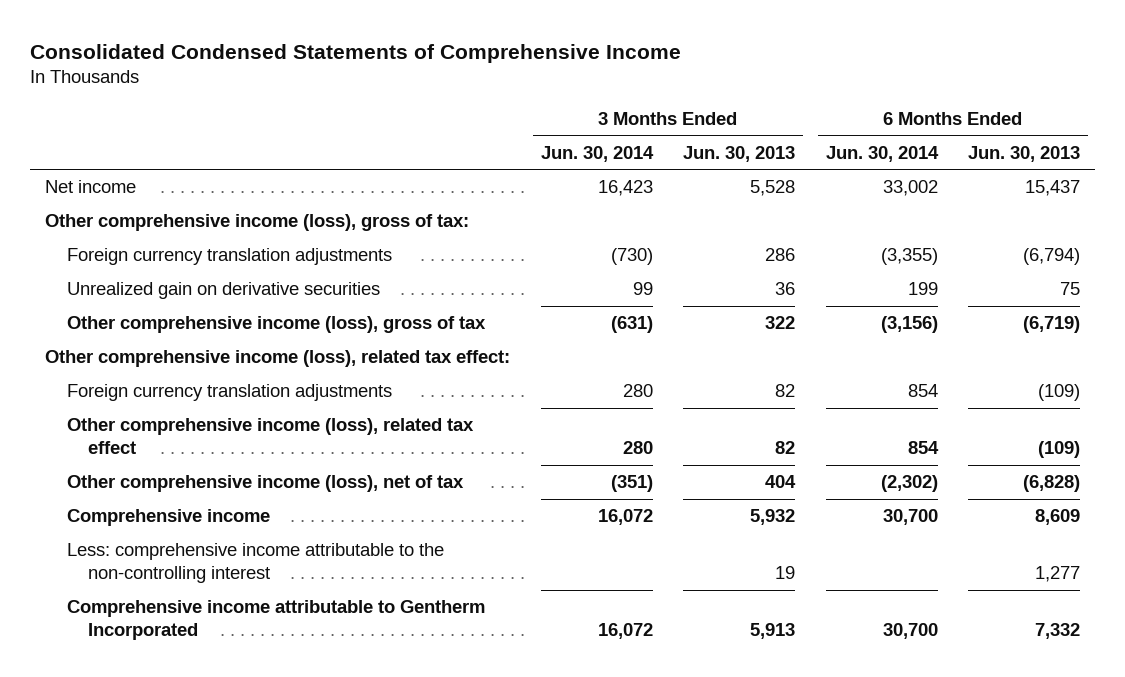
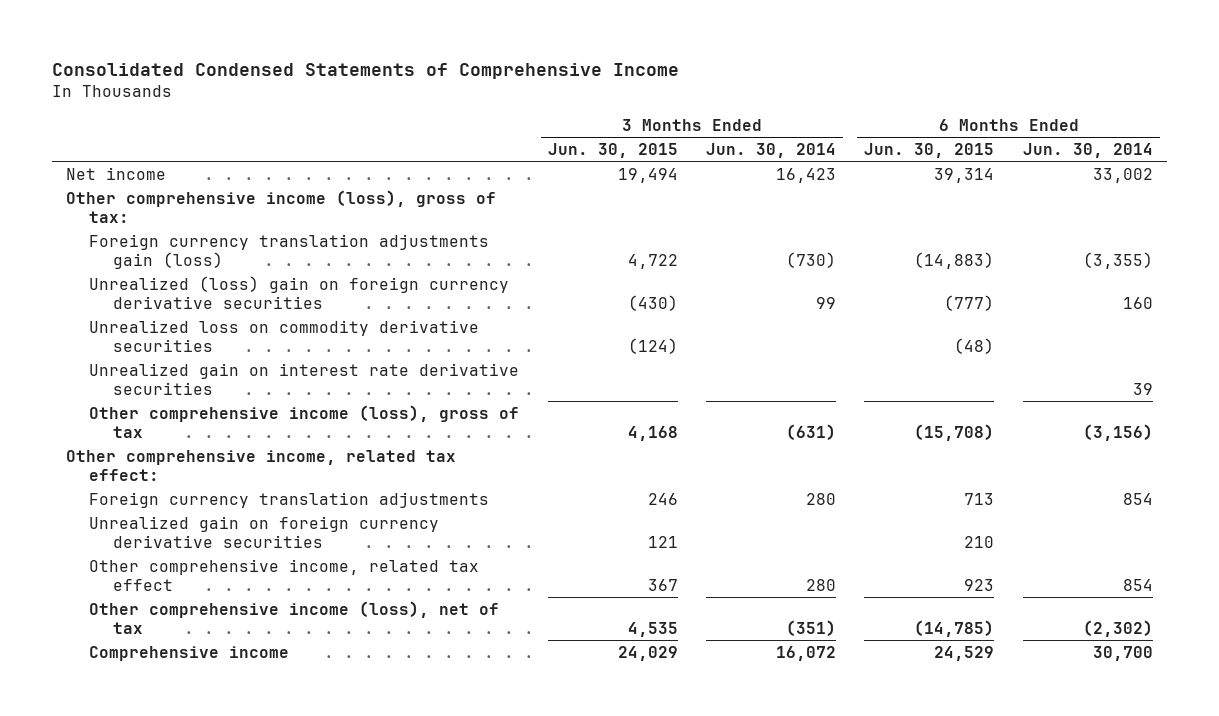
[683,145,796,162] Jun. 30, 2013 -> none
[968,145,1081,162] Jun. 30, 2013 -> none
none -> [547,142,678,158] Jun. 30, 2015
none -> [864,142,995,158] Jun. 30, 2015
[66,248,392,266] Foreign currency translation adjustments -> [89,233,490,269] Foreign currency translation adjustments gain (loss)
[66,282,380,300] Unrealized gain on derivative securities -> [89,275,510,309] Unrealized (loss) gain on foreign currency derivative securities
[907,282,938,296] 199 -> [1122,296,1153,309] 160
none -> [89,319,480,352] Unrealized loss on commodity derivative securities
none -> [89,362,520,395] Unrealized gain on interest rate derivative securities
[45,350,511,368] Other comprehensive income (loss), related tax effect: -> [66,449,457,481] Other comprehensive income, related tax effect:
none -> [89,515,440,548] Unrealized gain on foreign currency derivative securities
[66,418,474,455] Other comprehensive income (loss), related tax effect -> [89,558,480,591] Other comprehensive income, related tax effect
[66,543,444,584] Less: comprehensive income attributable to the non-controlling interest -> none
[66,600,485,641] Comprehensive income attributable to Gentherm Incorporated -> none

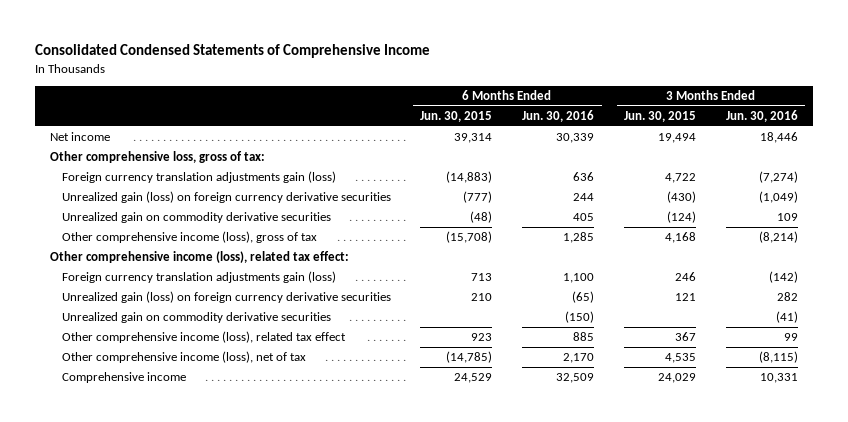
[706,142,837,158] Jun. 30, 2014 -> none
[1022,142,1153,158] Jun. 30, 2014 -> none
none -> [522,109,595,122] Jun. 30, 2016
none -> [725,109,798,122] Jun. 30, 2016
[66,189,497,223] Other comprehensive income (loss), gross of tax: -> [50,151,266,164] Other comprehensive loss, gross of tax:
[89,362,520,395] Unrealized gain on interest rate derivative securities -> none
[89,275,510,309] Unrealized (loss) gain on foreign currency derivative securities -> [61,191,391,204] Unrealized gain (loss) on foreign currency derivative securities
[89,319,480,352] Unrealized loss on commodity derivative securities -> [61,212,331,224] Unrealized gain on commodity derivative securities
[66,449,457,481] Other comprehensive income, related tax effect: -> [50,251,350,264] Other comprehensive income (loss), related tax effect:
[89,491,490,508] Foreign currency translation adjustments -> [61,271,336,284] Foreign currency translation adjustments gain (loss)
[89,515,440,548] Unrealized gain on foreign currency derivative securities -> [61,291,391,304] Unrealized gain (loss) on foreign currency derivative securities
none -> [61,312,331,324] Unrealized gain on commodity derivative securities
[89,558,480,591] Other comprehensive income, related tax effect -> [61,331,346,344] Other comprehensive income (loss), related tax effect

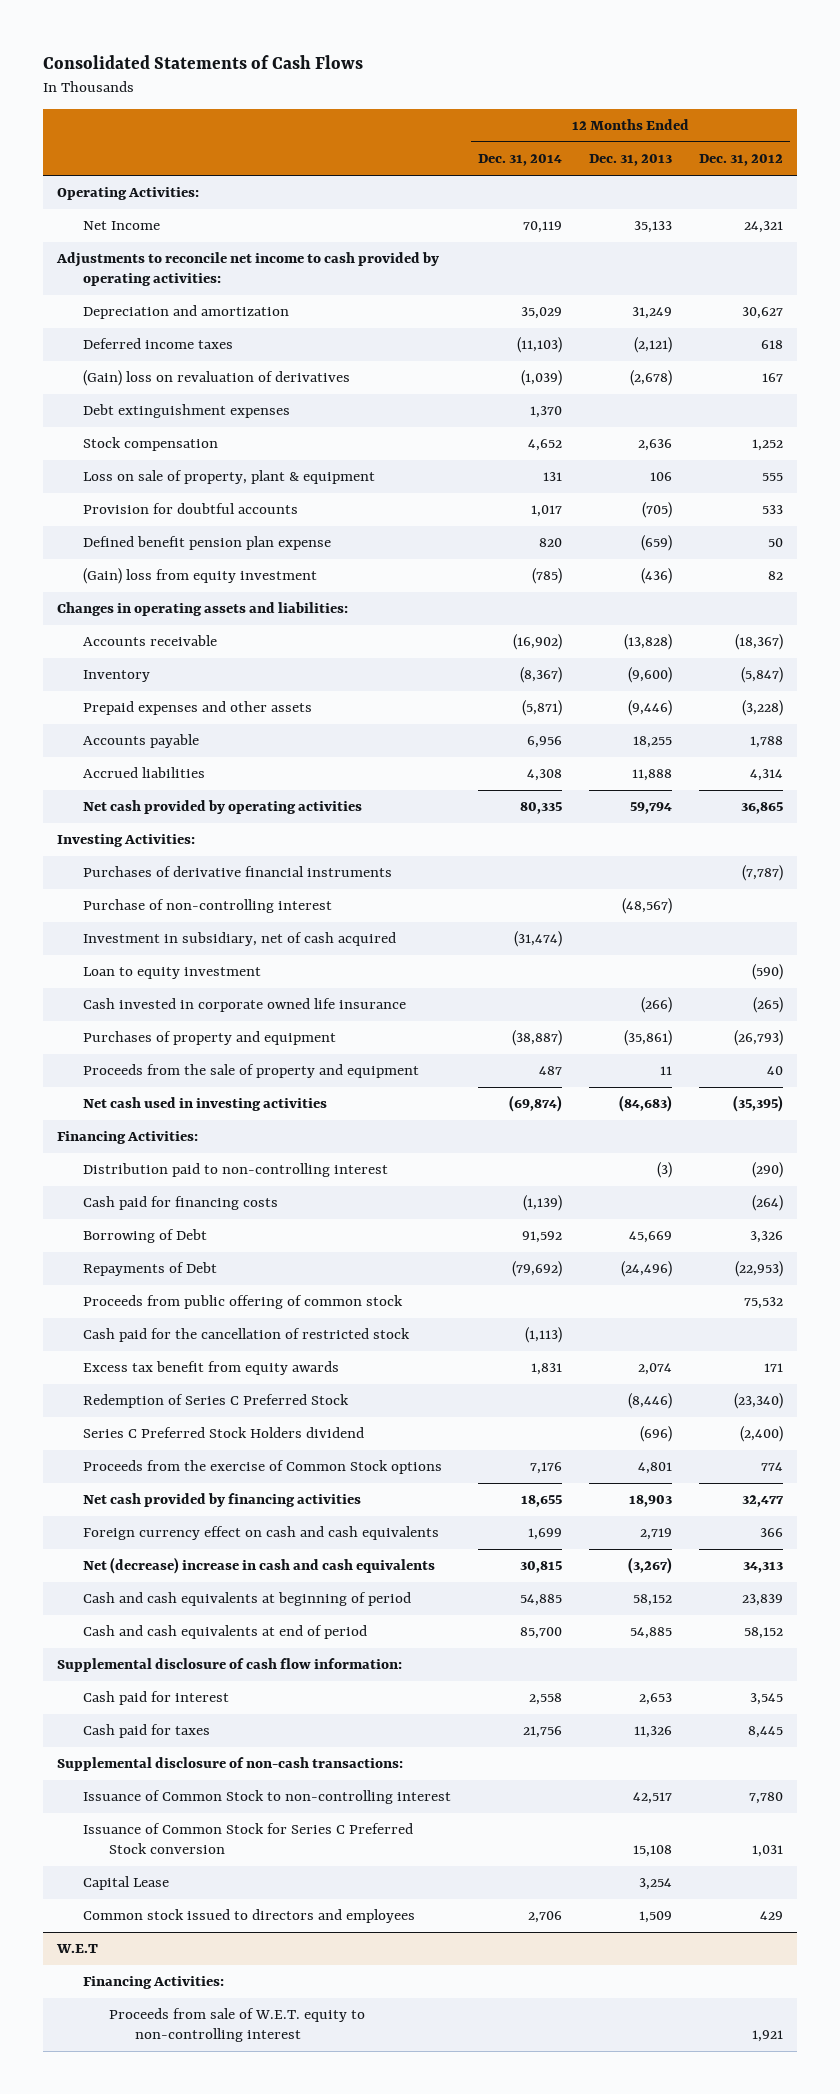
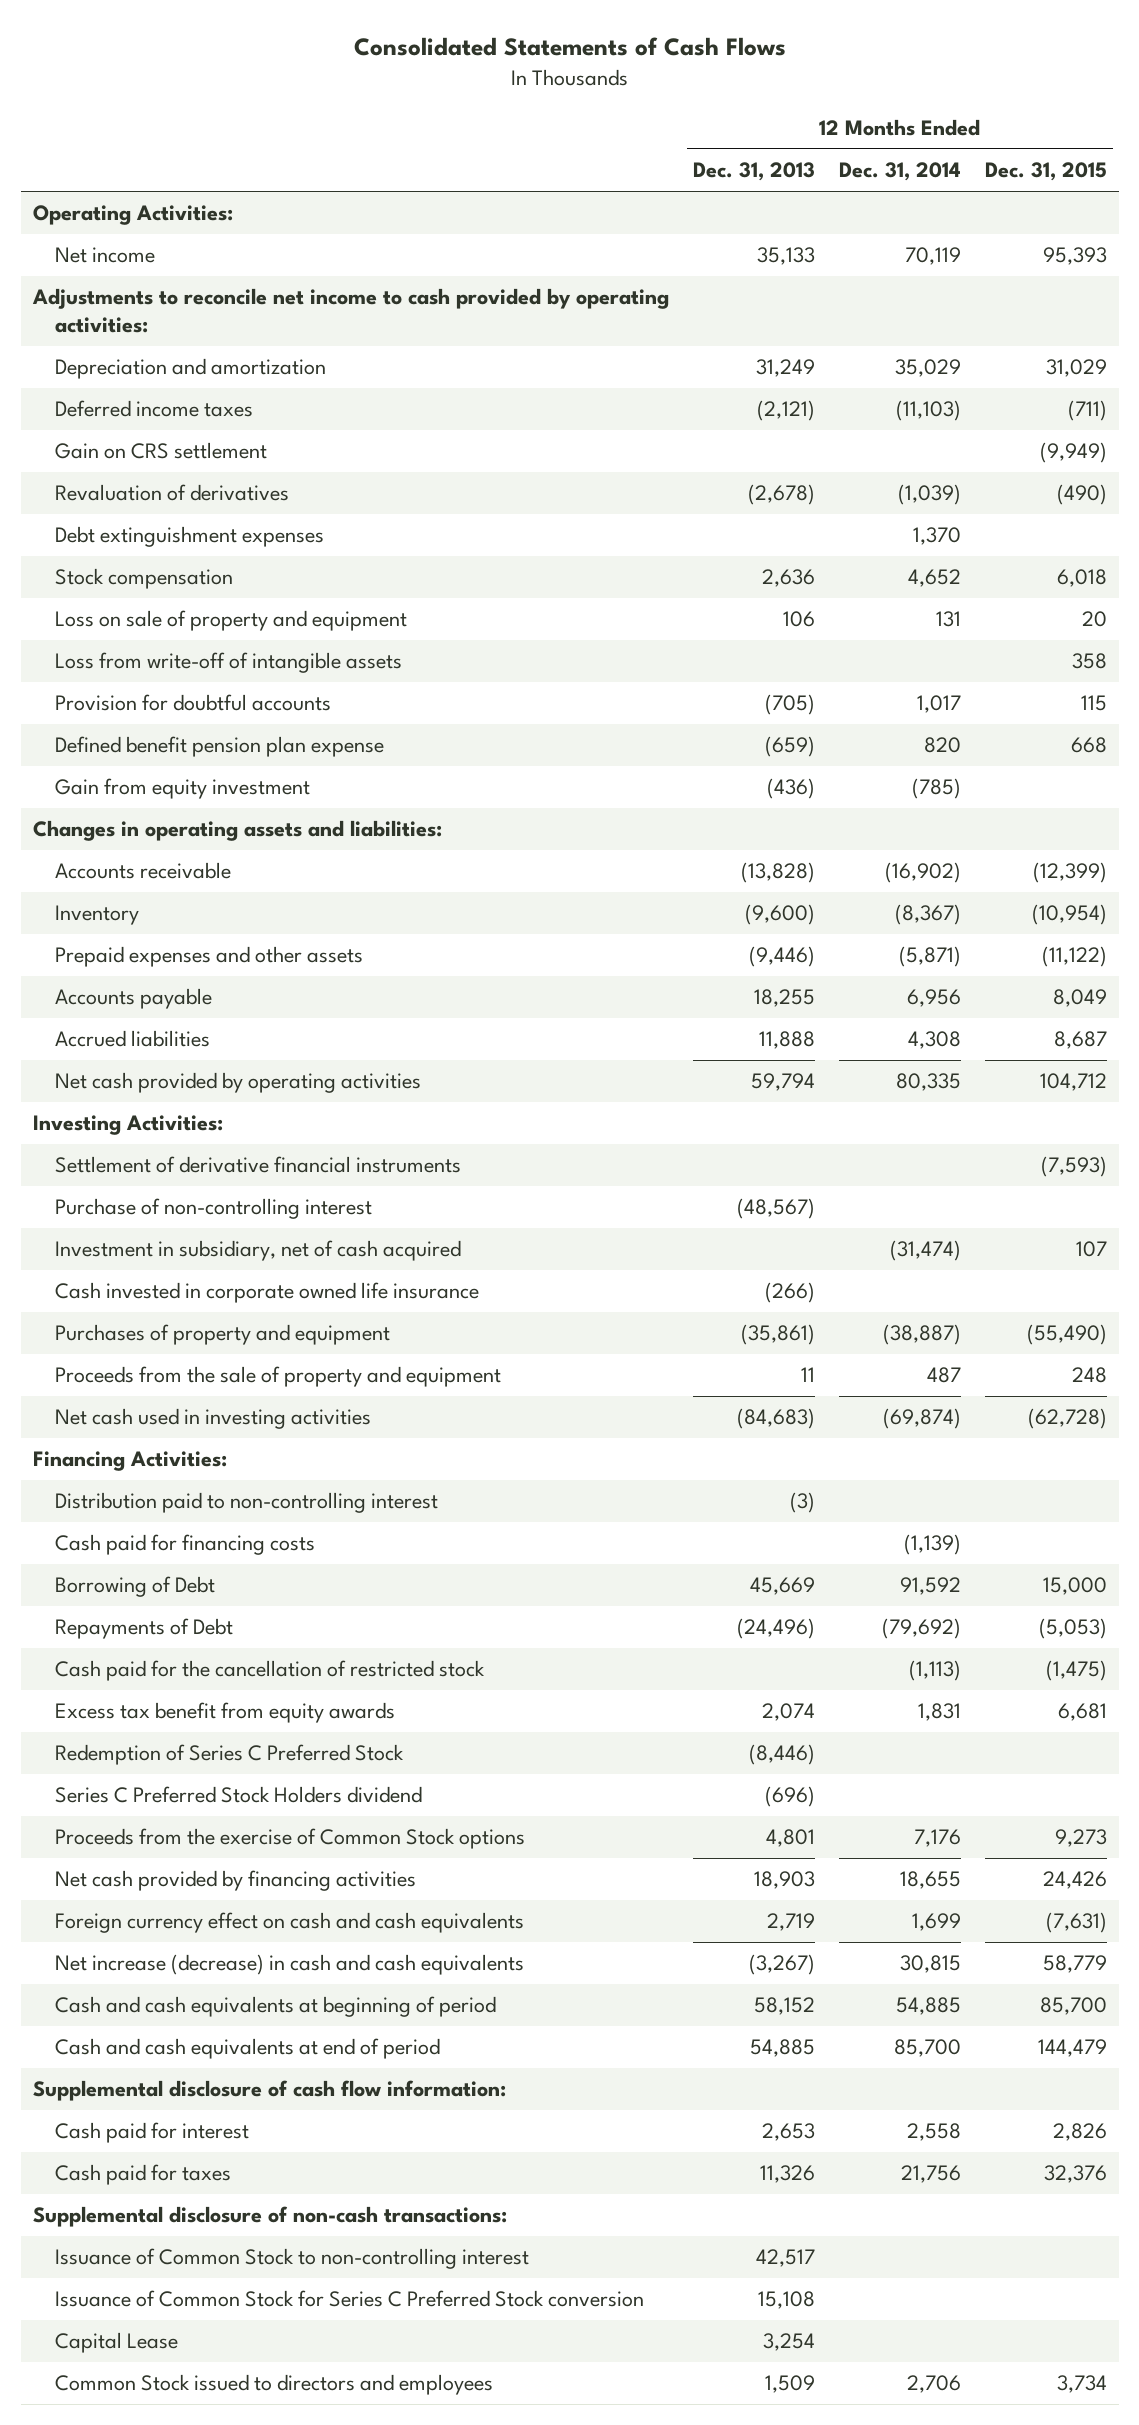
[699,154,784,167] Dec. 31, 2012 -> none
none -> [984,162,1107,182] Dec. 31, 2015
[82,221,160,231] Net Income -> [55,247,156,264] Net income
none -> [55,442,268,460] Gain on CRS settlement
[82,370,350,387] (Gain) loss on revaluation of derivatives -> [55,484,290,502] Revaluation of derivatives
[82,470,375,485] Loss on sale of property, plant & equipment -> [55,610,408,632] Loss on sale of property and equipment
none -> [55,652,403,674] Loss from write-off of intangible assets
[82,568,317,585] (Gain) loss from equity investment -> [55,778,311,800] Gain from equity investment
[82,866,392,878] Purchases of derivative financial instruments -> [55,1156,462,1174] Settlement of derivative financial instruments
[82,967,261,980] Loan to equity investment -> none
[82,1295,403,1310] Proceeds from public offering of common stock -> none
[82,1557,435,1575] Net (decrease) increase in cash and cash equivalents -> [55,1954,525,1976] Net increase (decrease) in cash and cash equivalents
[55,1944,98,1954] W.E.T -> none
[82,1976,224,1990] Financing Activities: -> none
[109,2008,366,2043] Proceeds from sale of W.E.T. equity to non-controlling interest -> none
[82,1909,415,1924] Common stock issued to directors and employees -> [55,2374,494,2396] Common Stock issued to directors and employees

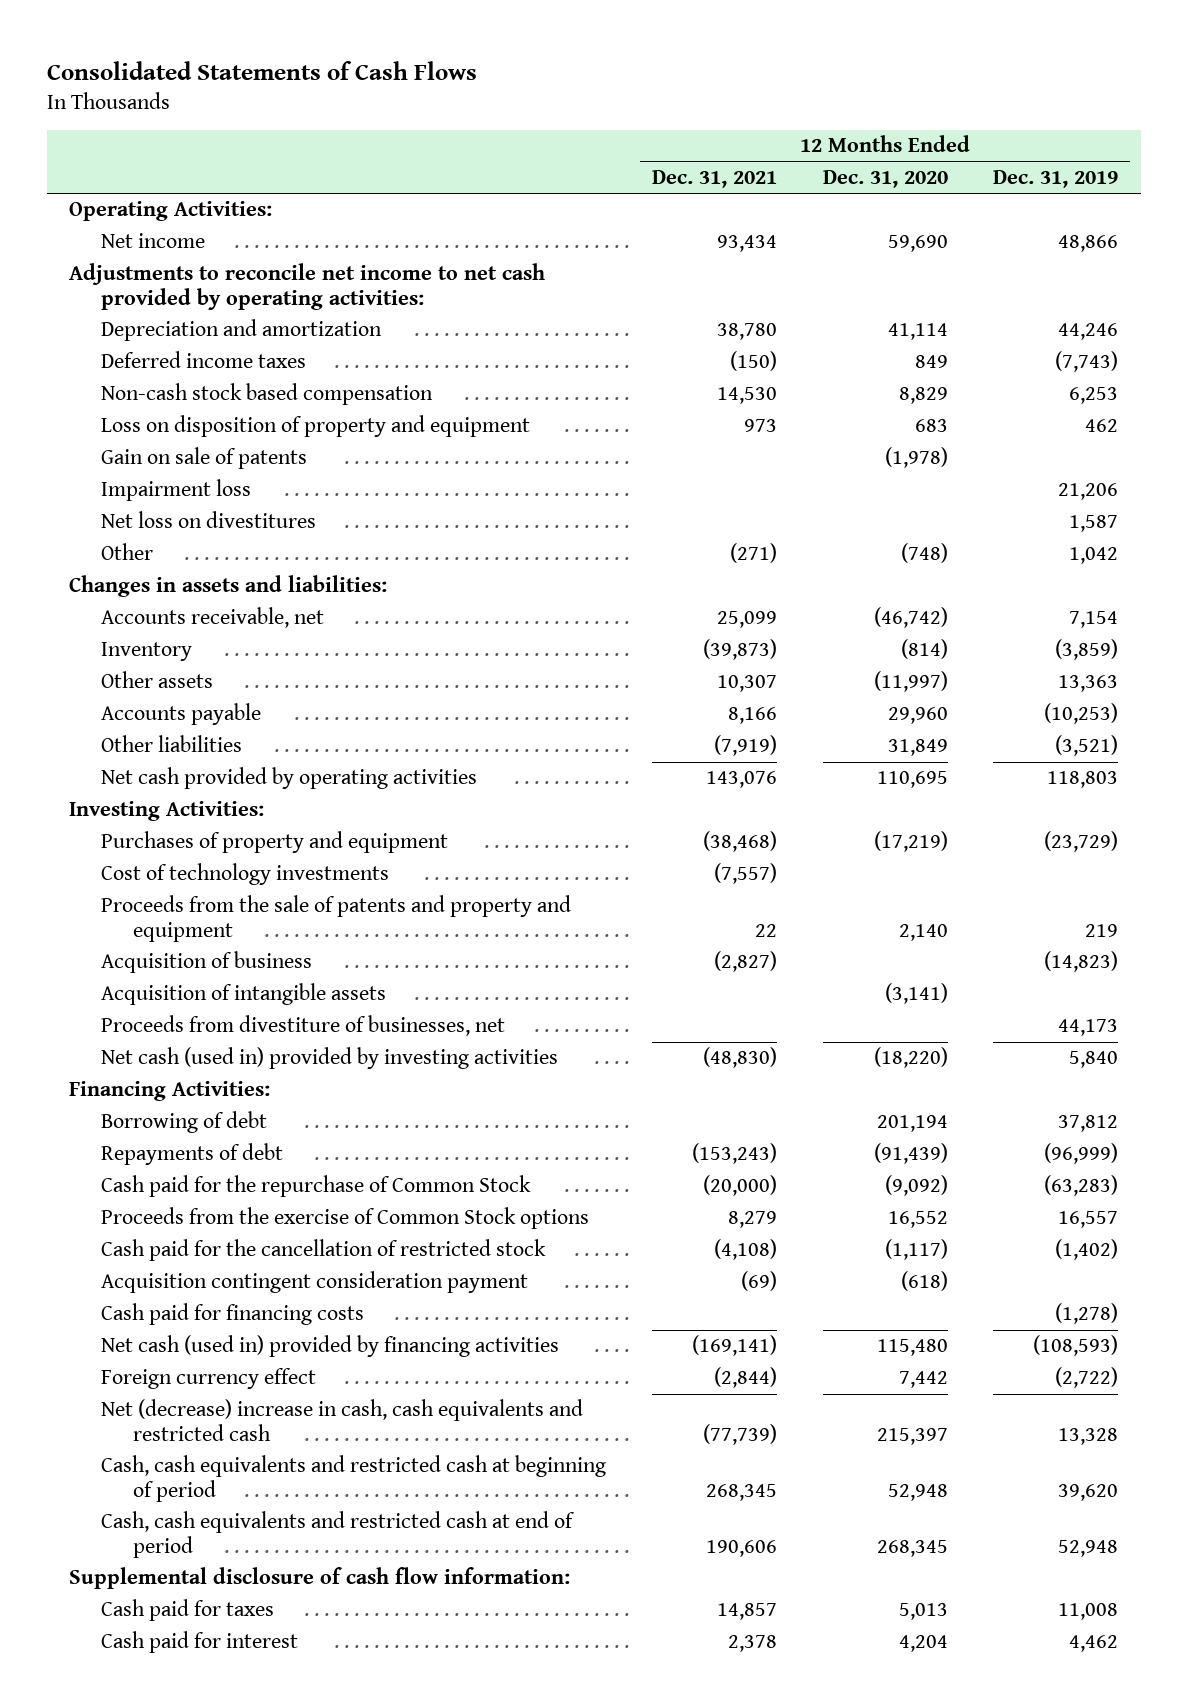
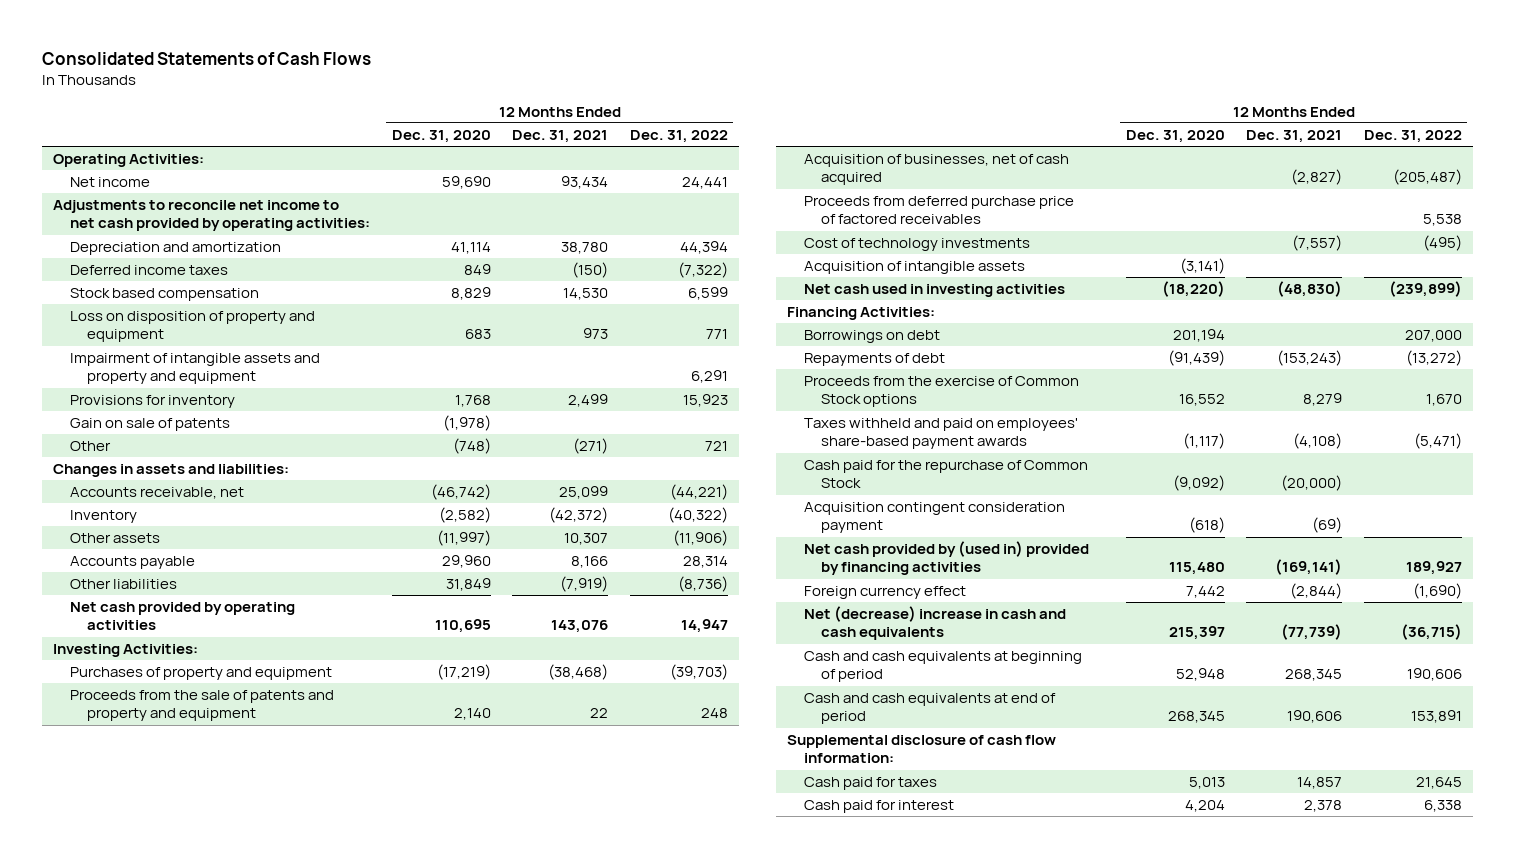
[993,170,1119,189] Dec. 31, 2019 -> none
none -> [629,129,728,143] Dec. 31, 2022
[101,383,434,406] Non-cash stock based compensation -> [69,288,259,302] Stock based compensation
none -> [69,353,320,385] Impairment of intangible assets and property and equipment
none -> [69,395,235,409] Provisions for inventory
[101,479,252,502] Impairment loss -> none
[101,511,317,529] Net loss on divestitures -> none
[702,639,777,661] (39,873) -> [549,507,609,524] (42,372)
[900,639,948,660] (814) -> [438,507,491,524] (2,582)
[101,951,313,974] Acquisition of business -> [803,154,1069,186] Acquisition of businesses, net of cash acquired
none -> [803,196,1074,225] Proceeds from deferred purchase price of factored receivables
[101,863,390,886] Cost of technology investments -> [803,238,1030,252] Cost of technology investments
[101,1015,506,1037] Proceeds from divestiture of businesses, net -> none
[101,1047,559,1070] Net cash (used in) provided by investing activities -> [803,284,1065,298] Net cash used in investing activities
[101,1111,268,1134] Borrowing of debt -> [803,330,940,344] Borrowings on debt
[101,1239,547,1262] Cash paid for the cancellation of restricted stock -> [803,418,1078,450] Taxes withheld and paid on employees' share-based payment awards
[101,1175,532,1198] Cash paid for the repurchase of Common Stock -> [803,460,1088,489] Cash paid for the repurchase of Common Stock
[101,1303,365,1326] Cash paid for financing costs -> none
[101,1335,560,1358] Net cash (used in) provided by financing activities -> [803,541,1089,576] Net cash provided by (used in) provided by financing activities
[101,1399,584,1442] Net (decrease) increase in cash, cash equivalents and restricted cash -> [803,606,1066,641] Net (decrease) increase in cash and cash equivalents
[101,1455,607,1503] Cash, cash equivalents and restricted cash at beginning of period -> [803,651,1082,683] Cash and cash equivalents at beginning of period
[101,1511,576,1559] Cash, cash equivalents and restricted cash at end of period -> [803,693,1056,725] Cash and cash equivalents at end of period

